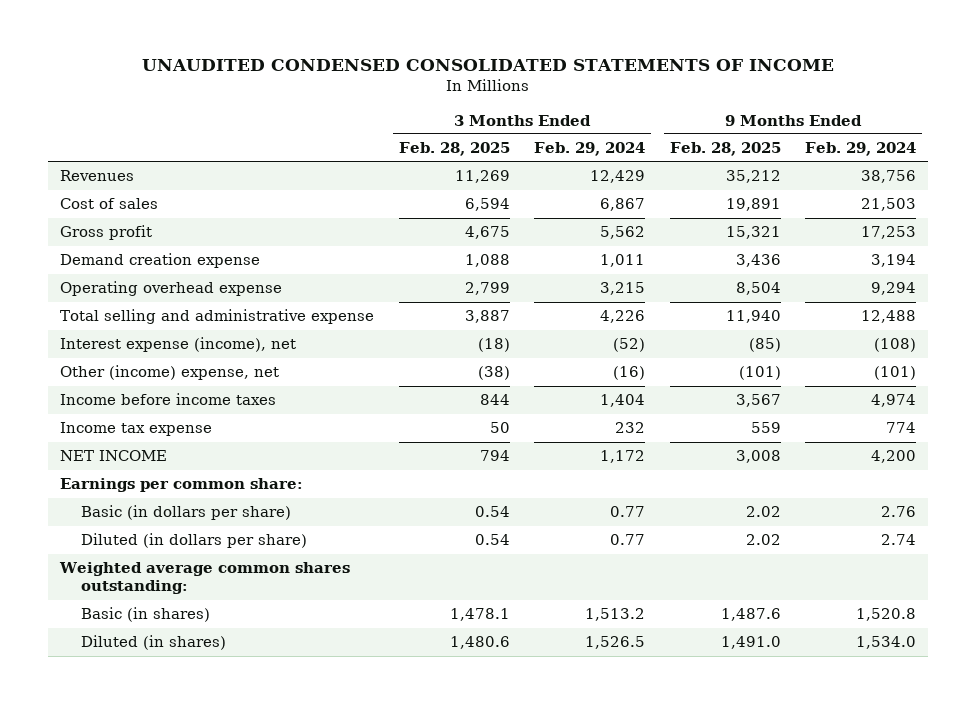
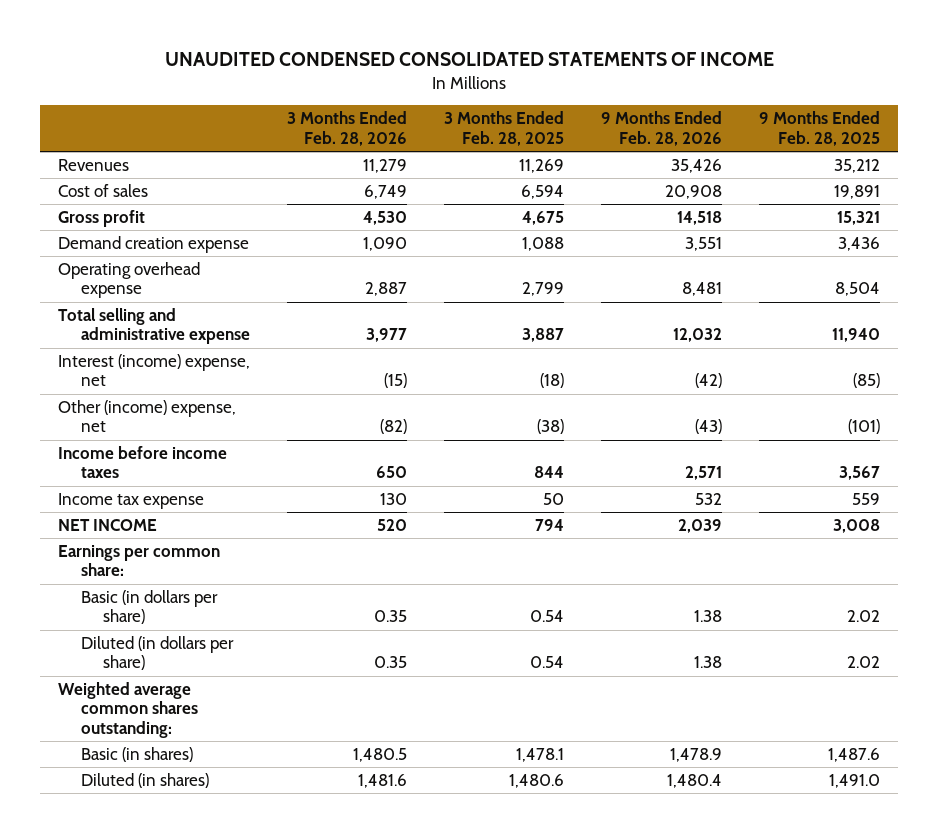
[534,142,646,157] Feb. 29, 2024 -> none
[805,142,917,157] Feb. 29, 2024 -> none
none -> [287,111,408,146] 3 Months Ended Feb. 28, 2026
none -> [600,111,722,146] 9 Months Ended Feb. 28, 2026
[60,337,297,353] Interest expense (income), net -> [58,354,251,387] Interest (income) expense, net

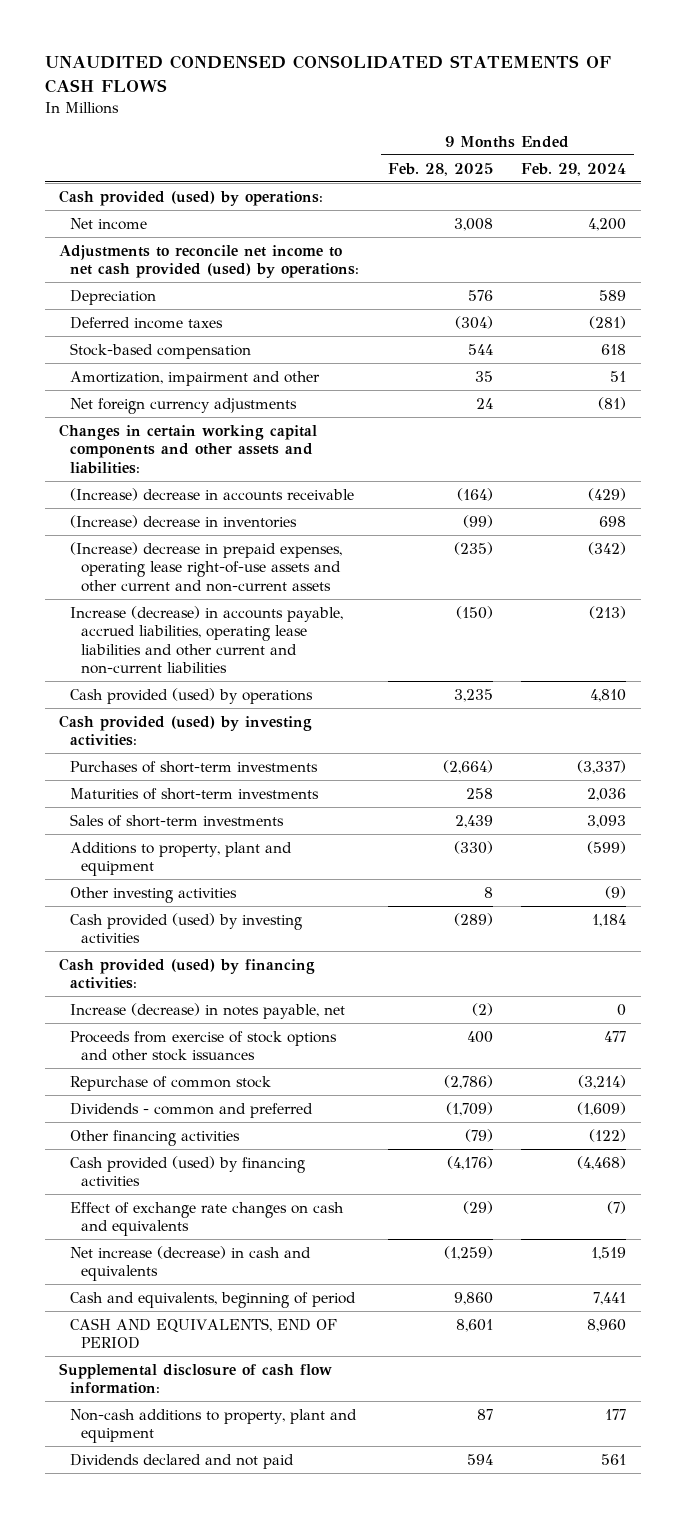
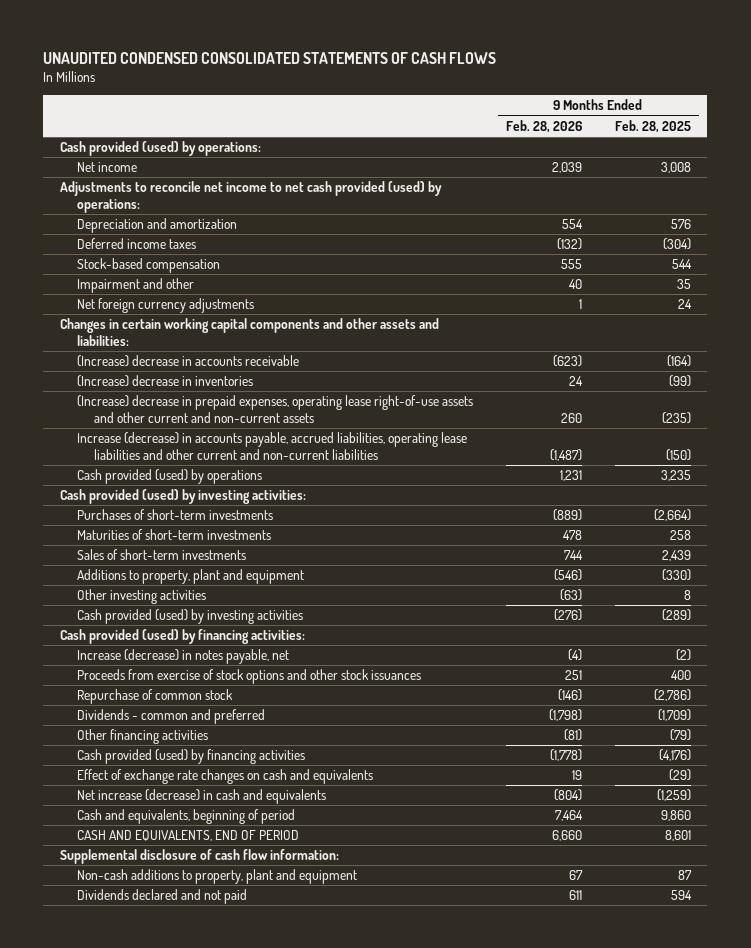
[521,162,627,176] Feb. 29, 2024 -> none
none -> [505,119,582,133] Feb. 28, 2026
[70,289,157,305] Depreciation -> [76,218,237,234] Depreciation and amortization
[70,370,321,386] Amortization, impairment and other -> [76,278,194,294] Impairment and other

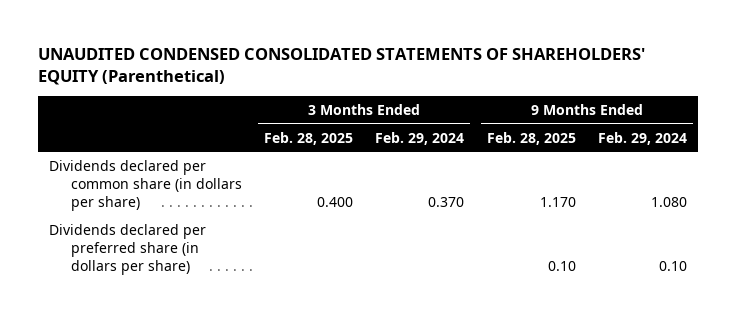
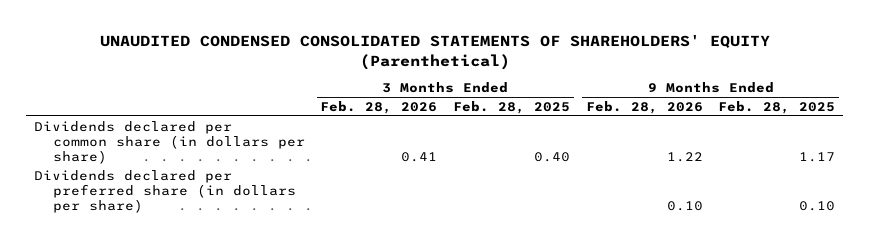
[375,131,465,145] Feb. 29, 2024 -> none
[598,131,688,145] Feb. 29, 2024 -> none
none -> [320,100,438,114] Feb. 28, 2026
none -> [585,100,703,114] Feb. 28, 2026
[316,197,353,208] 0.400 -> [534,151,571,162] 0.40
[539,197,576,208] 1.170 -> [799,151,836,162] 1.17

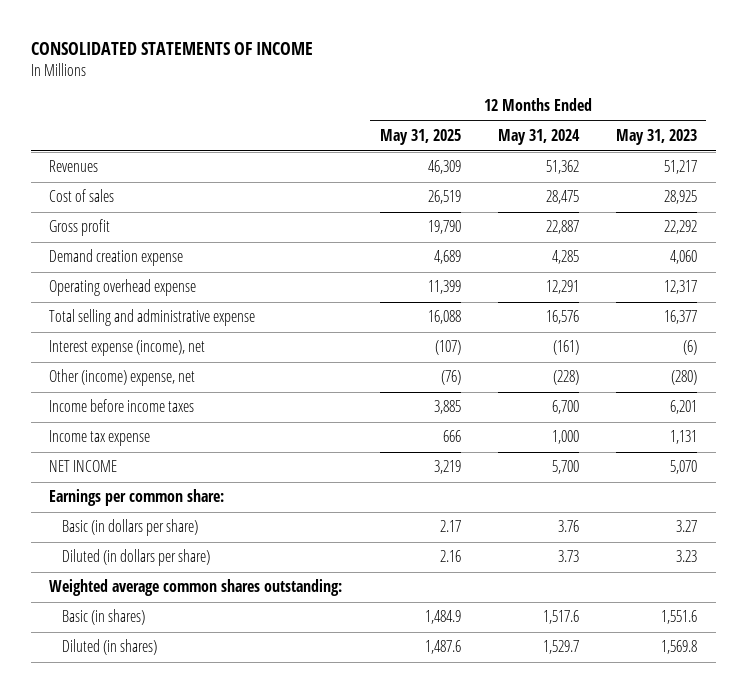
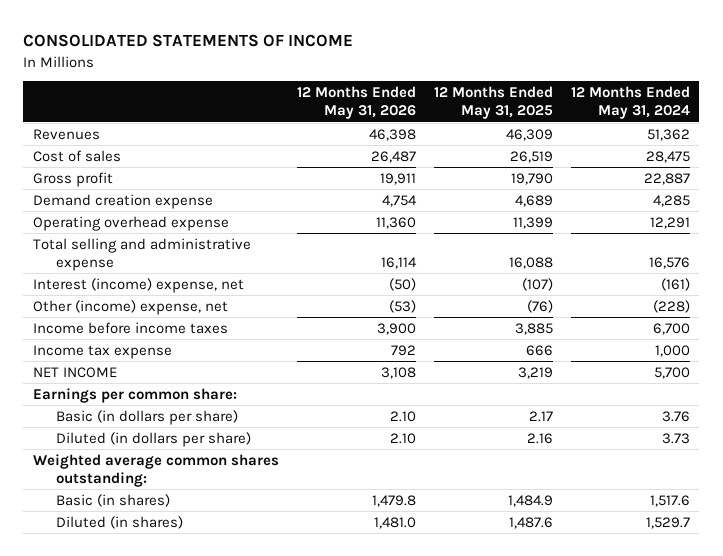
[615,129,697,146] May 31, 2023 -> none
none -> [296,86,416,120] 12 Months Ended May 31, 2026
[49,340,206,357] Interest expense (income), net -> [32,277,244,293] Interest (income) expense, net

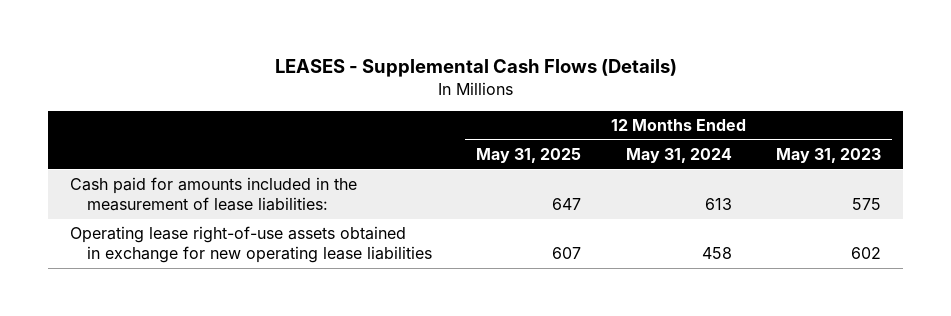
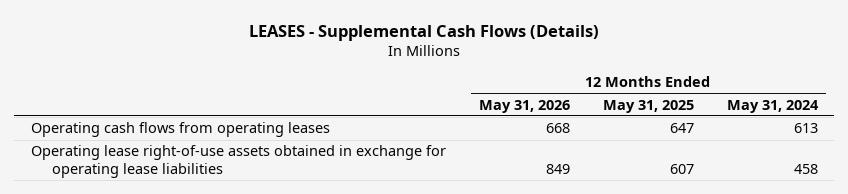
[775,147,881,163] May 31, 2023 -> none
none -> [478,99,570,113] May 31, 2026
[70,177,358,211] Cash paid for amounts included in the measurement of lease liabilities: -> [30,122,330,138] Operating cash flows from operating leases
[70,226,433,263] Operating lease right-of-use assets obtained in exchange for new operating lease liabilities -> [30,145,446,179] Operating lease right-of-use assets obtained in exchange for operating lease liabilities

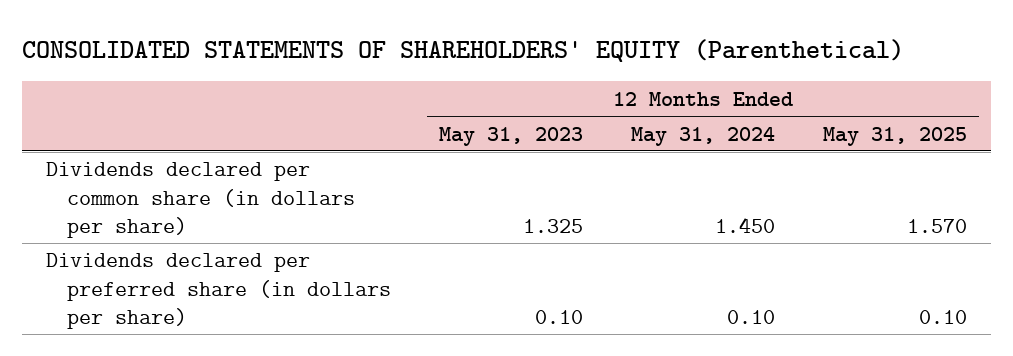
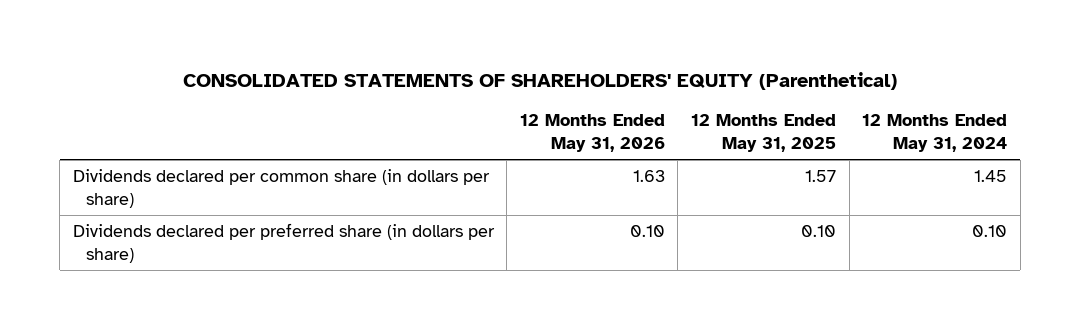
[439,126,584,146] May 31, 2023 -> none
none -> [519,114,665,153] 12 Months Ended May 31, 2026
[714,216,775,233] 1.450 -> [974,169,1008,182] 1.45
[906,218,967,233] 1.570 -> [805,169,837,182] 1.57

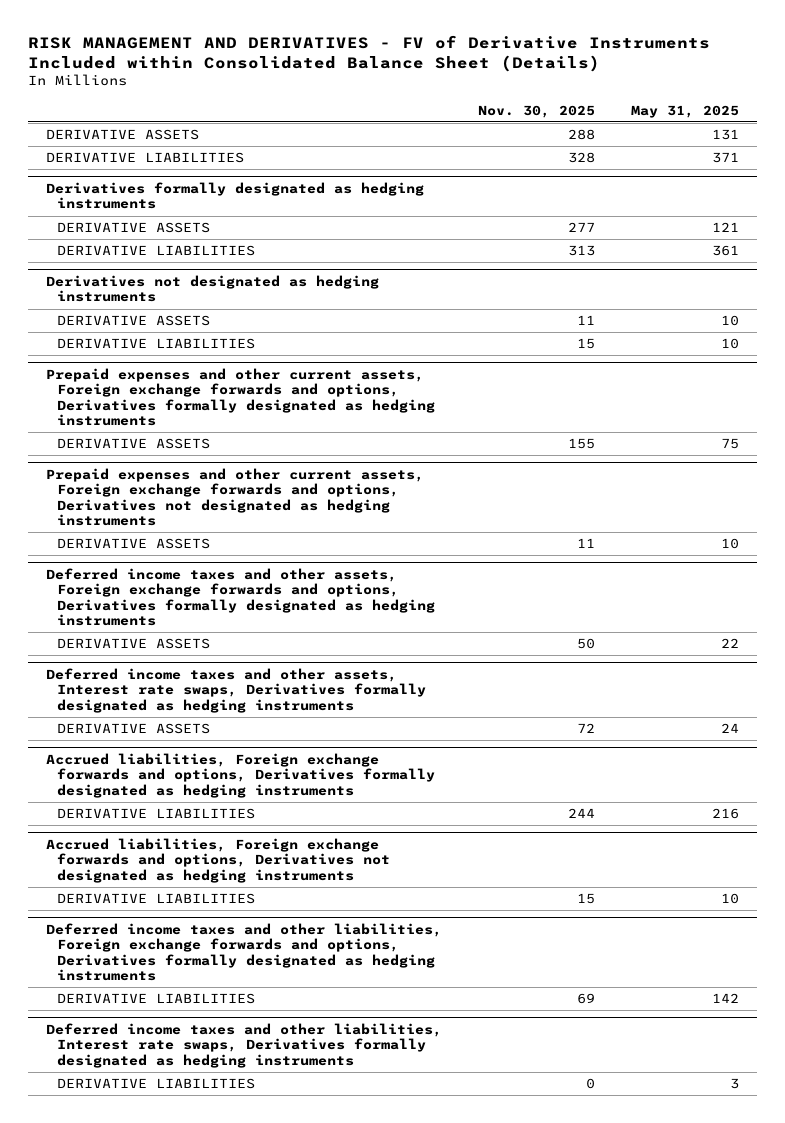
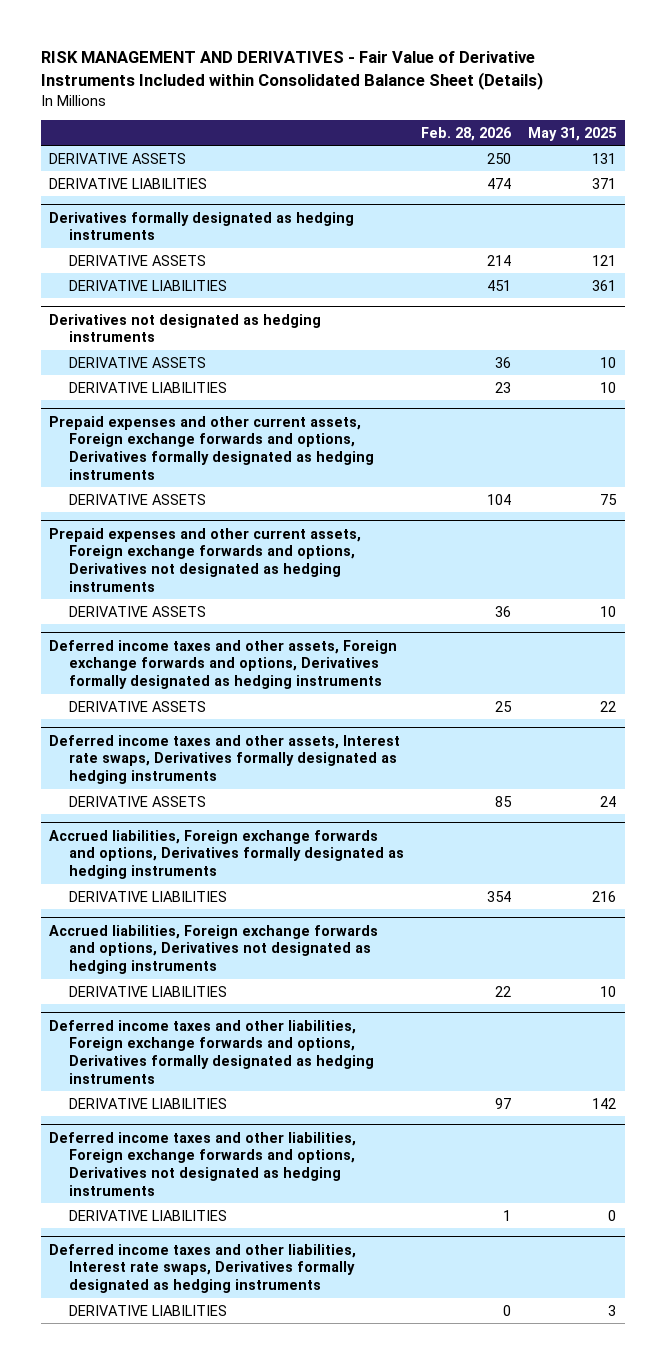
[28,35,711,73] RISK MANAGEMENT AND DERIVATIVES - FV of Derivative Instruments Included within Consolidated Balance Sheet (Details) -> [40,51,543,90] RISK MANAGEMENT AND DERIVATIVES - Fair Value of Derivative Instruments Included within Consolidated Balance Sheet (Details)
[477,104,595,118] Nov. 30, 2025 -> none
none -> [421,127,513,142] Feb. 28, 2026
none -> [49,1131,357,1196] Deferred income taxes and other liabilities, Foreign exchange forwards and options, Derivatives not designated as hedging instruments
none -> [68,1209,227,1221] DERIVATIVE LIABILITIES

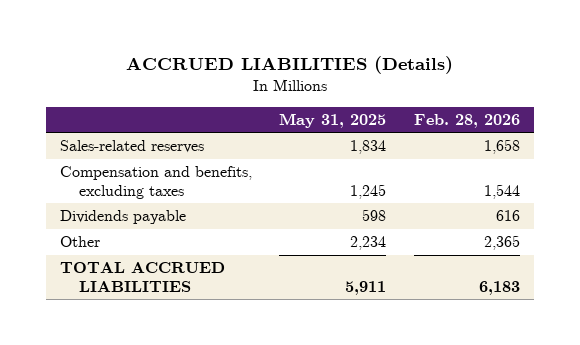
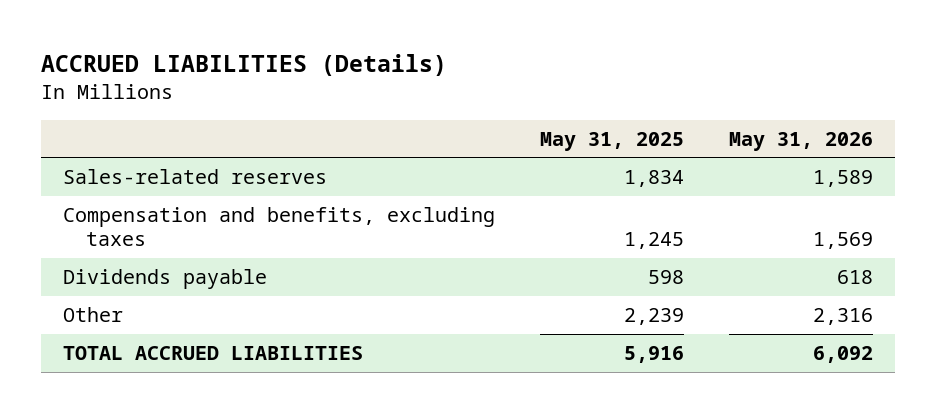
[413,113,520,128] Feb. 28, 2026 -> none
none -> [728,131,873,151] May 31, 2026
[350,236,387,251] 2,234 -> [623,308,684,326] 2,239
[345,280,387,295] 5,911 -> [623,346,684,364] 5,916

